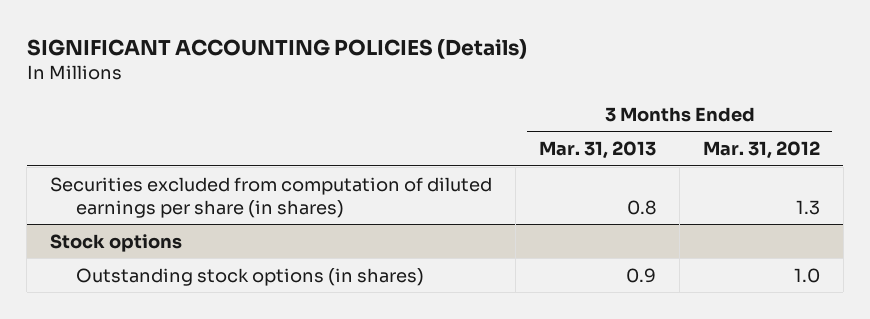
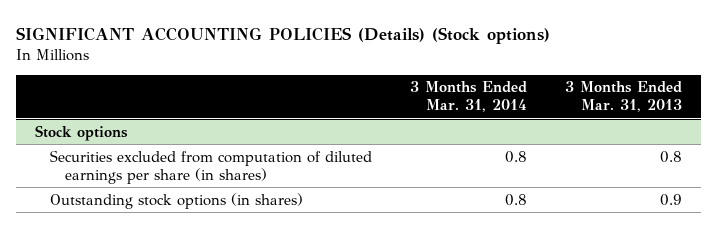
[26,38,527,59] SIGNIFICANT ACCOUNTING POLICIES (Details) -> [16,26,551,44] SIGNIFICANT ACCOUNTING POLICIES (Details) (Stock options)
[702,140,820,159] Mar. 31, 2012 -> none
none -> [410,81,528,113] 3 Months Ended Mar. 31, 2014
[50,176,493,218] Securities excluded from computation of diluted earnings per share (in shares) -> none
none -> [50,149,373,184] Securities excluded from computation of diluted earnings per share (in shares)

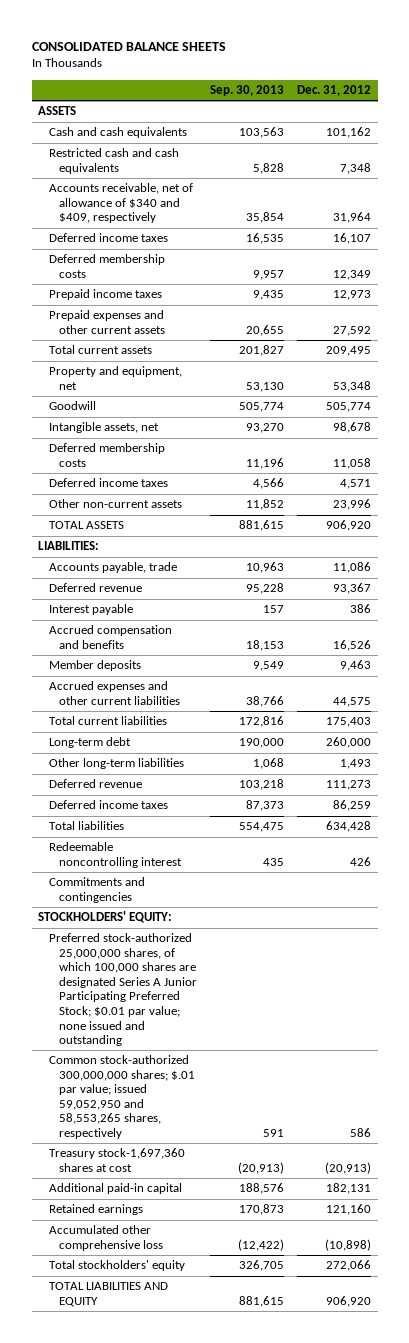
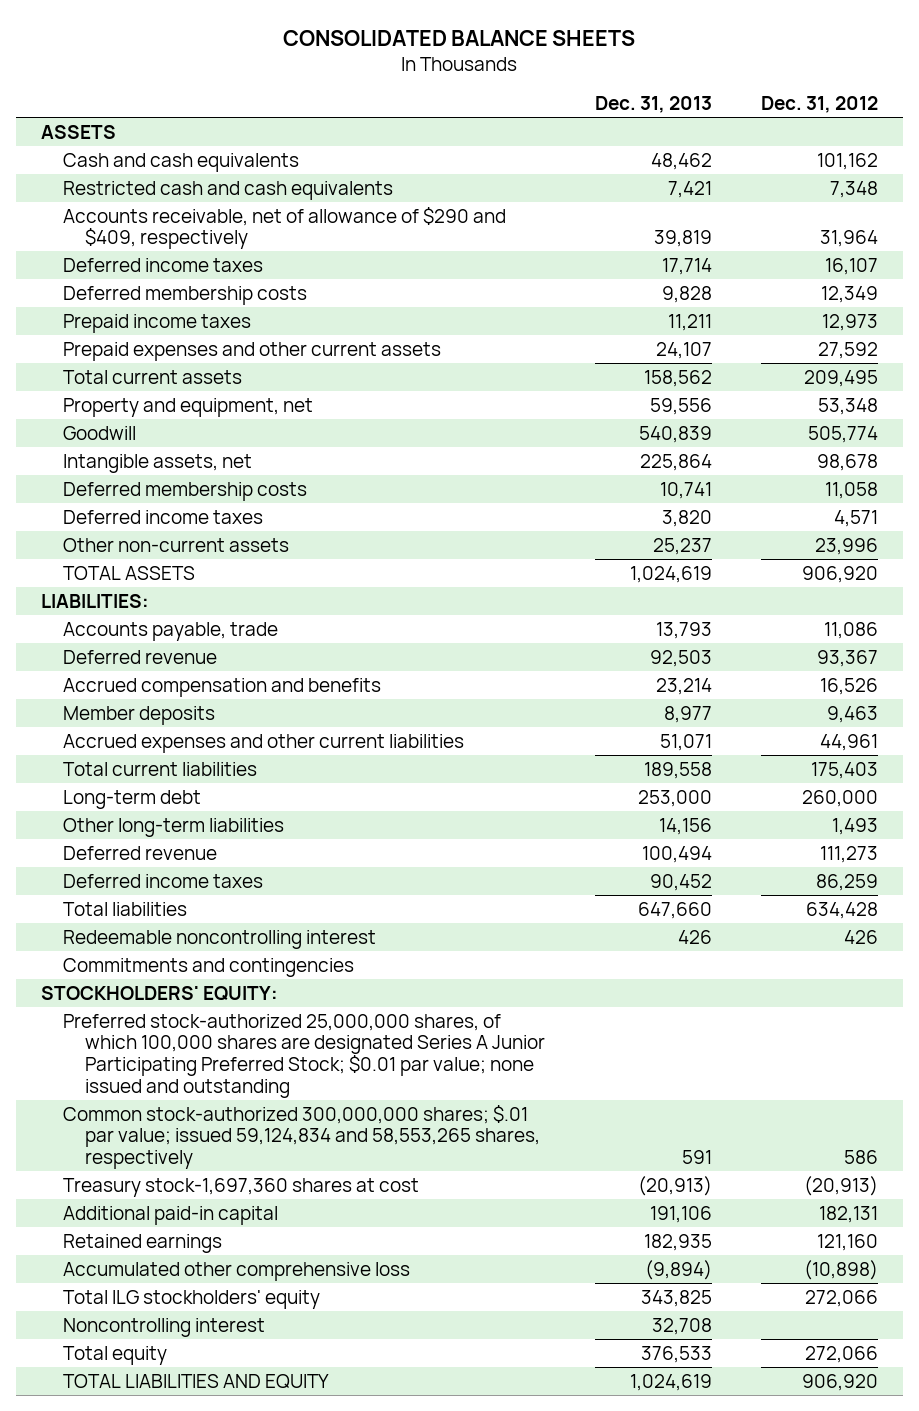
[210,85,285,97] Sep. 30, 2013 -> none
none -> [594,96,712,114] Dec. 31, 2013
[48,183,193,224] Accounts receivable, net of allowance of $340 and $409, respectively -> [63,206,507,250] Accounts receivable, net of allowance of $290 and $409, respectively
[48,604,133,616] Interest payable -> none
[333,696,372,707] 44,575 -> [819,733,878,751] 44,961
[48,1055,196,1140] Common stock-authorized 300,000,000 shares; $.01 par value; issued 59,052,950 and 58,553,265 shares, respectively -> [63,1104,541,1170] Common stock-authorized 300,000,000 shares; $.01 par value; issued 59,124,834 and 58,553,265 shares, respectively
[48,1260,185,1272] Total stockholders' equity -> [63,1289,321,1309] Total ILG stockholders' equity
none -> [63,1317,266,1337] Noncontrolling interest
none -> [63,1345,168,1365] Total equity

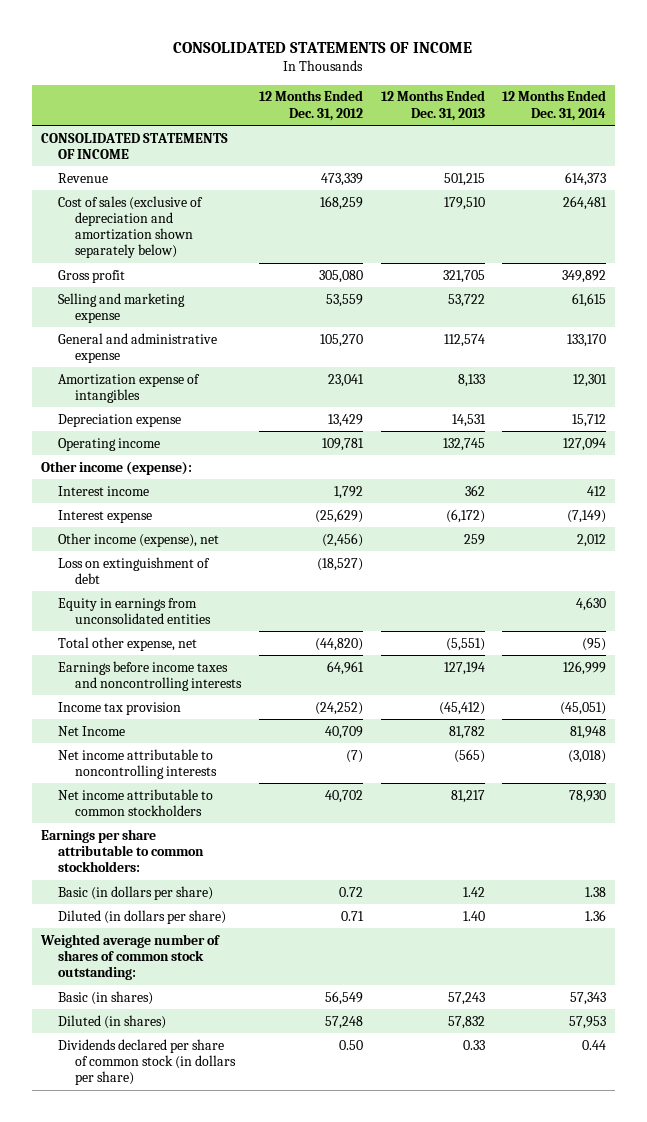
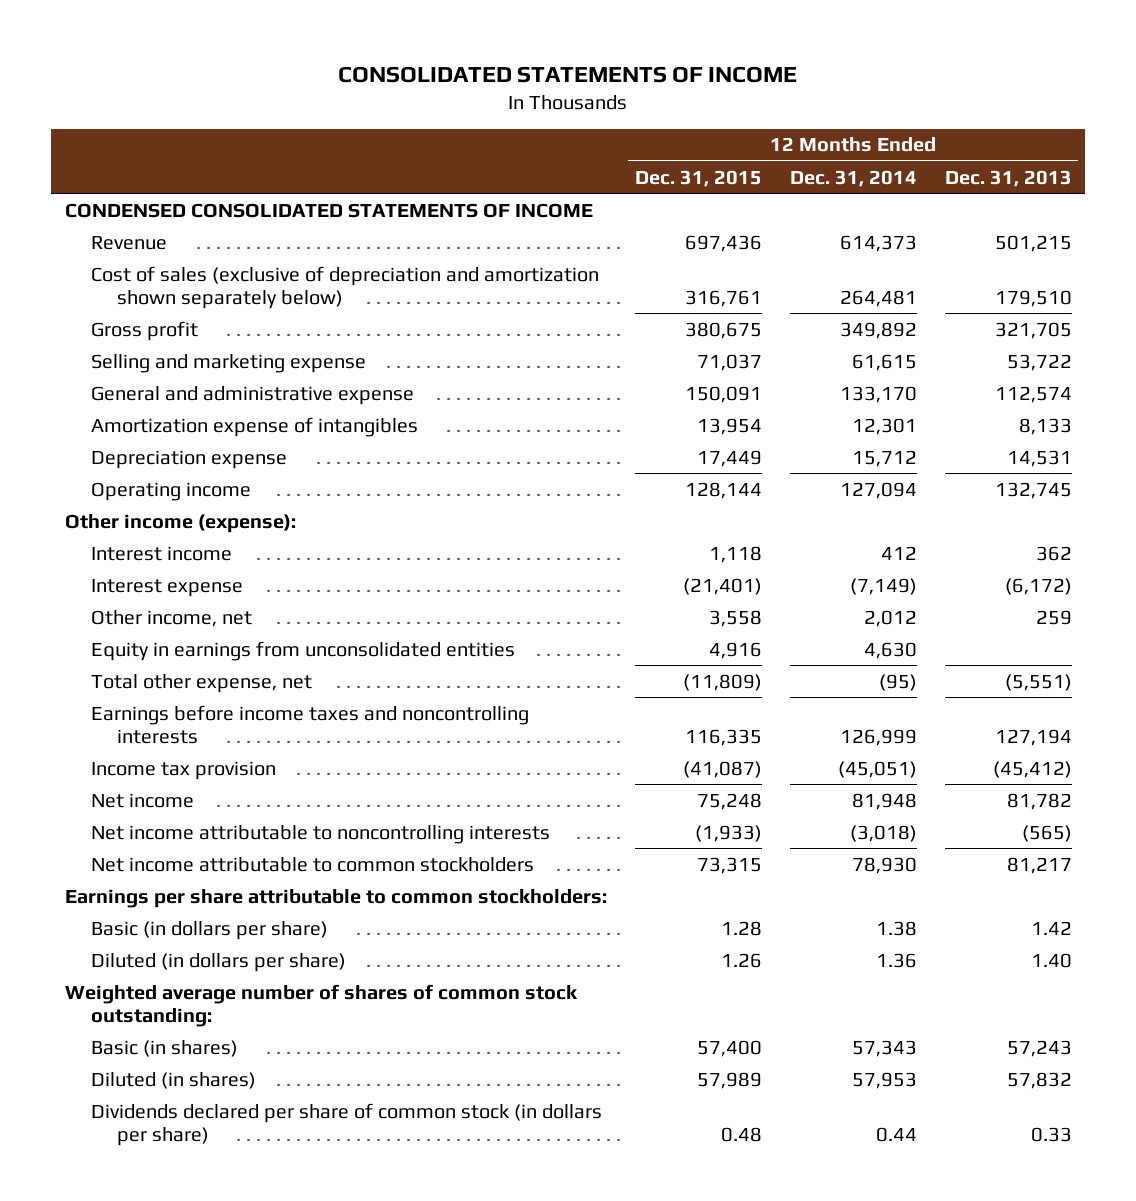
[258,90,363,121] 12 Months Ended Dec. 31, 2012 -> none
none -> [634,169,762,187] Dec. 31, 2015
[40,132,228,159] CONSOLIDATED STATEMENTS OF INCOME -> [64,202,593,218] CONDENSED CONSOLIDATED STATEMENTS OF INCOME
[57,556,210,584] Loss on extinguishment of debt -> none
[57,532,219,547] Other income (expense), net -> [90,609,252,627] Other income, net
[57,725,125,736] Net Income -> [90,792,194,808] Net income

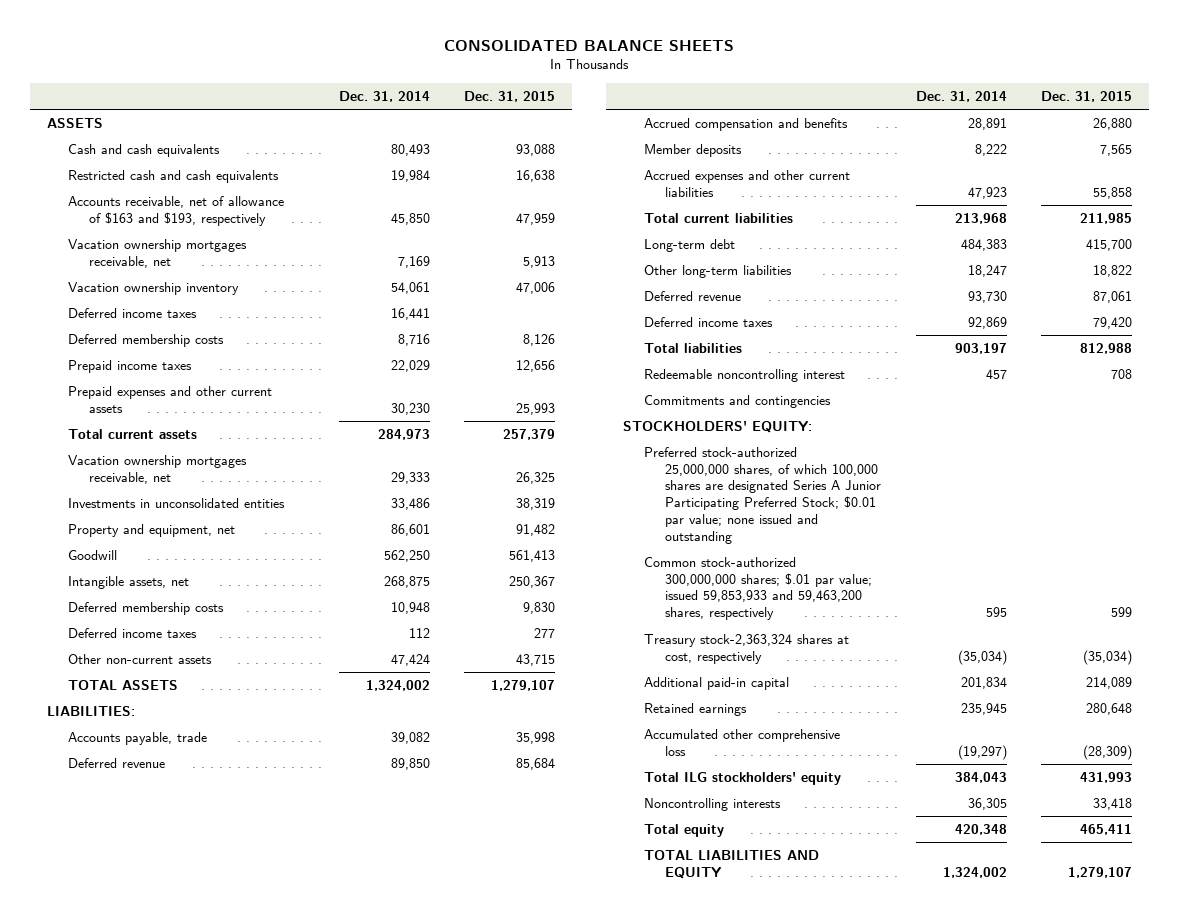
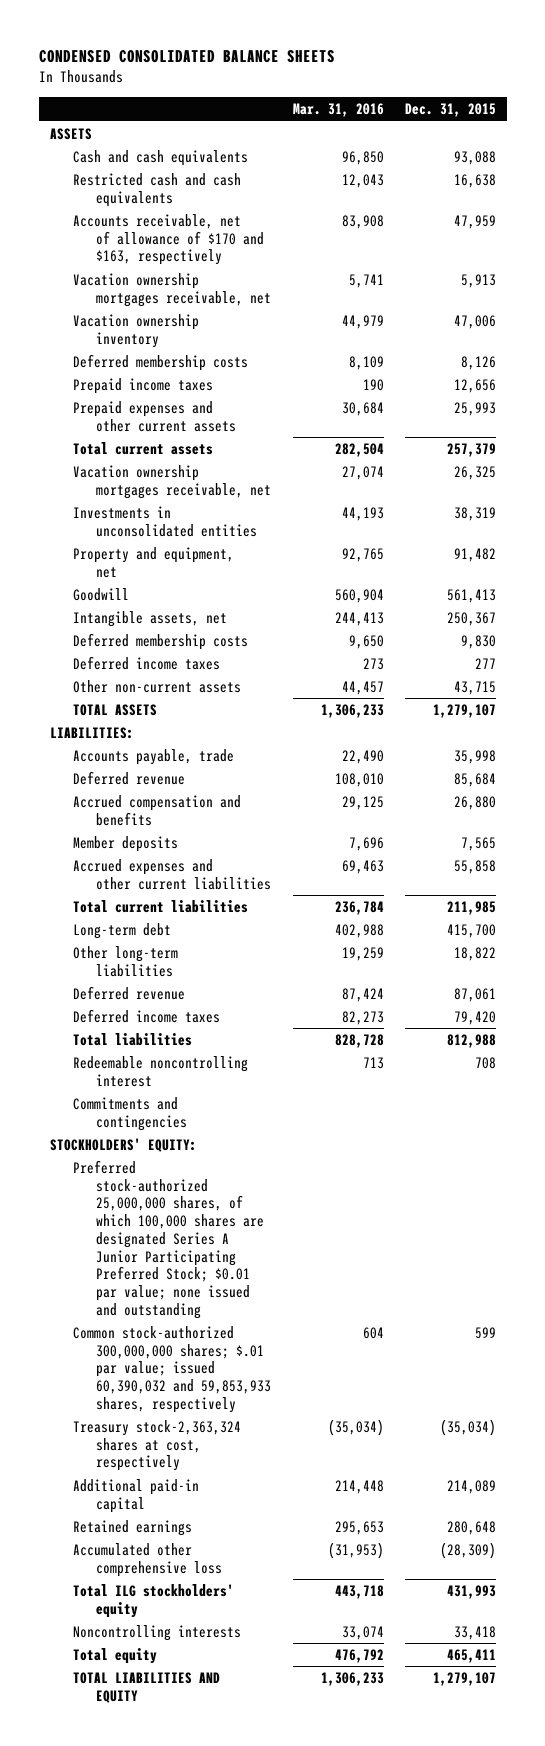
[444,40,735,52] CONSOLIDATED BALANCE SHEETS -> [38,50,335,64] CONDENSED CONSOLIDATED BALANCE SHEETS
[339,90,431,102] Dec. 31, 2014 -> none
none -> [292,103,384,118] Mar. 31, 2016
[68,195,285,226] Accounts receivable, net of allowance of $163 and $193, respectively -> [72,213,265,266] Accounts receivable, net of allowance of $170 and $163, respectively
[68,307,198,318] Deferred income taxes -> none
[644,556,873,621] Common stock-authorized 300,000,000 shares; $.01 par value; issued 59,853,933 and 59,463,200 shares, respectively -> [72,1325,272,1413] Common stock-authorized 300,000,000 shares; $.01 par value; issued 60,390,032 and 59,853,933 shares, respectively

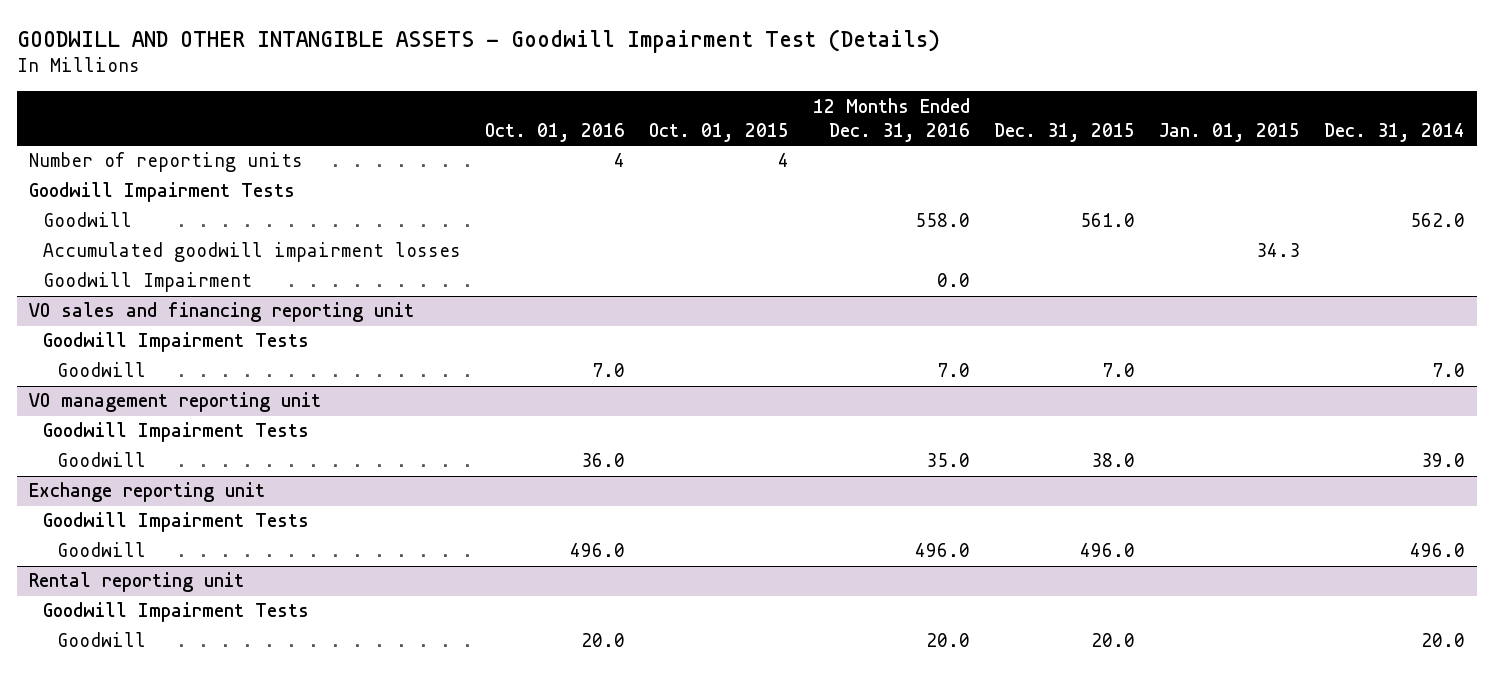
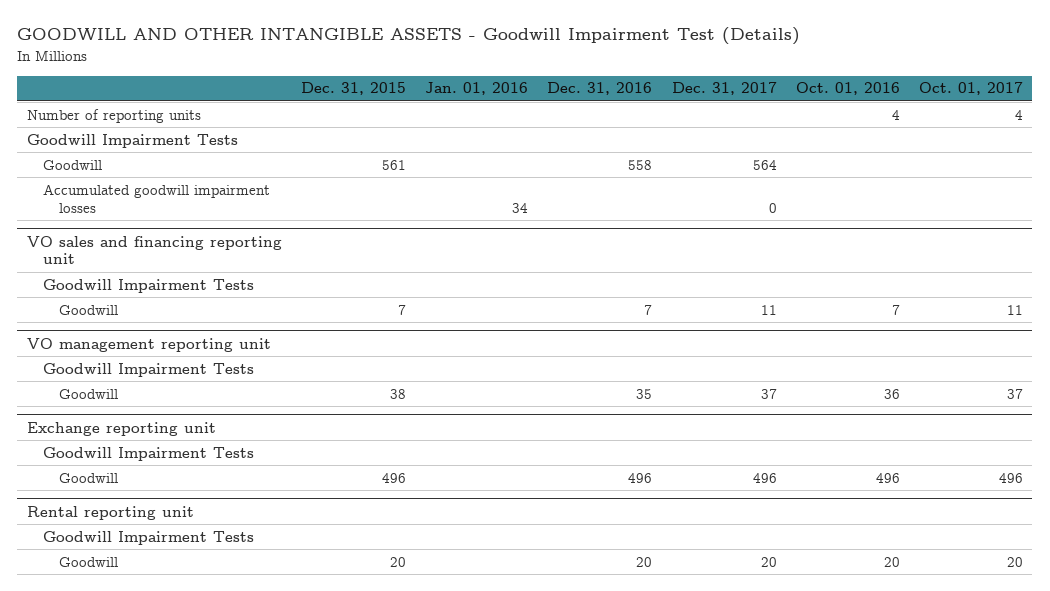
[649,122,790,142] Oct. 01, 2015 -> none
[813,97,971,142] 12 Months Ended Dec. 31, 2016 -> none
[1159,122,1301,142] Jan. 01, 2015 -> none
[1324,122,1466,142] Dec. 31, 2014 -> none
none -> [425,82,529,96] Jan. 01, 2016
none -> [547,82,653,96] Dec. 31, 2016
none -> [671,82,777,96] Dec. 31, 2017
none -> [918,82,1023,96] Oct. 01, 2017
[1080,213,1136,228] 561.0 -> [381,159,406,170] 561
[43,272,253,293] Goodwill Impairment -> none
[592,363,626,378] 7.0 -> [891,304,900,315] 7
[1102,363,1136,378] 7.0 -> [397,304,406,315] 7
[581,453,626,468] 36.0 -> [883,388,900,399] 36
[1091,453,1136,468] 38.0 -> [389,388,406,399] 38
[570,543,626,558] 496.0 -> [875,472,900,483] 496
[1080,543,1136,558] 496.0 -> [381,472,406,483] 496
[581,633,626,648] 20.0 -> [883,556,900,567] 20
[1091,633,1136,648] 20.0 -> [389,556,406,567] 20

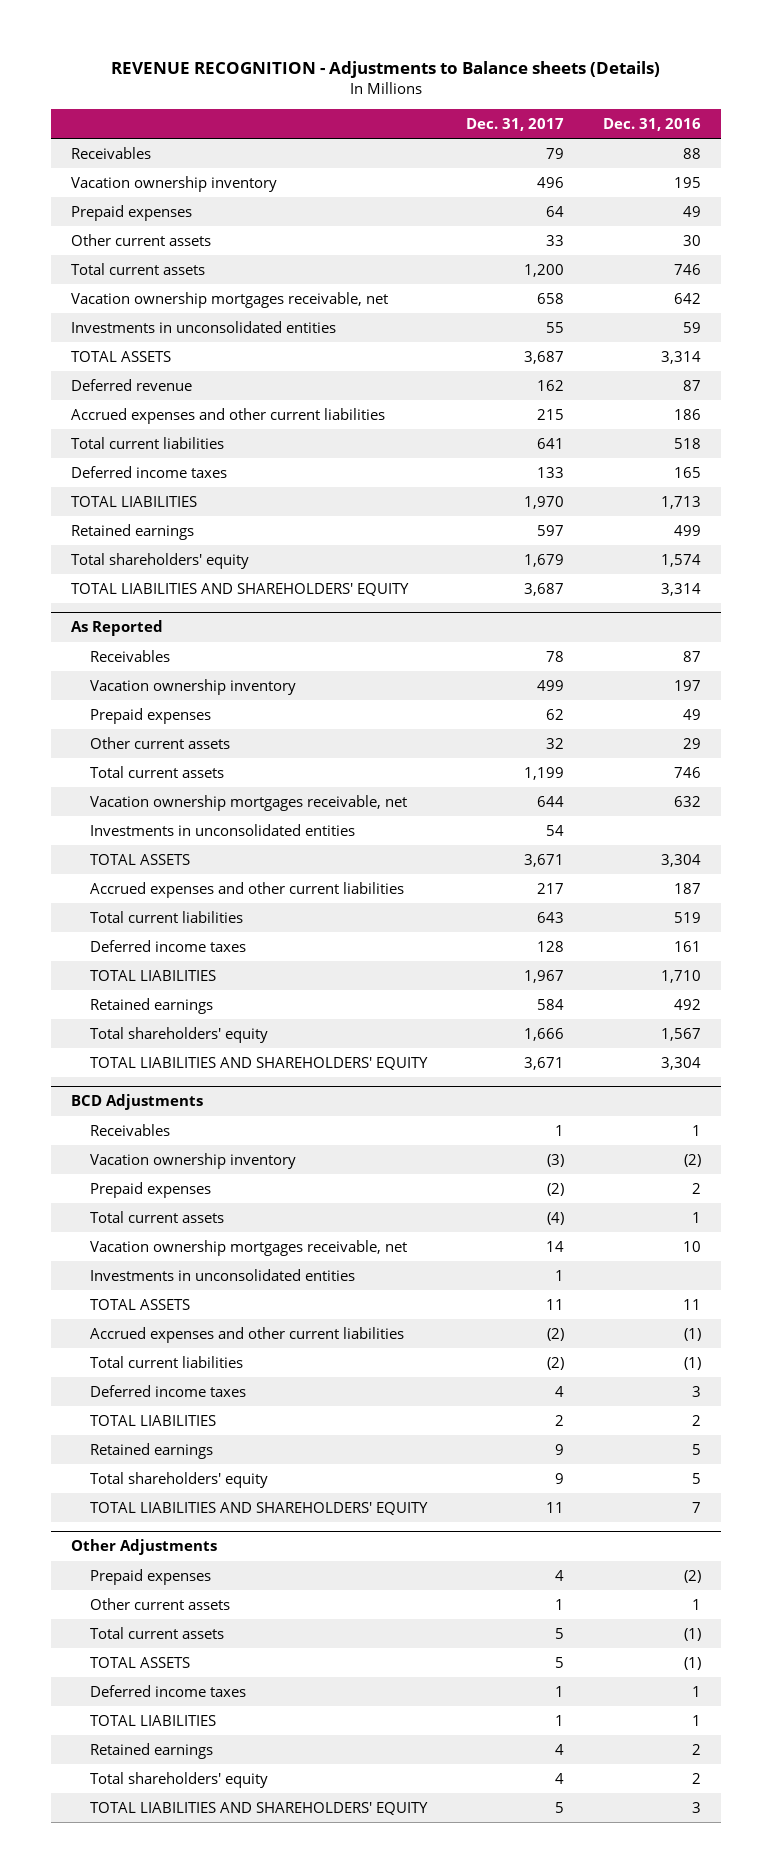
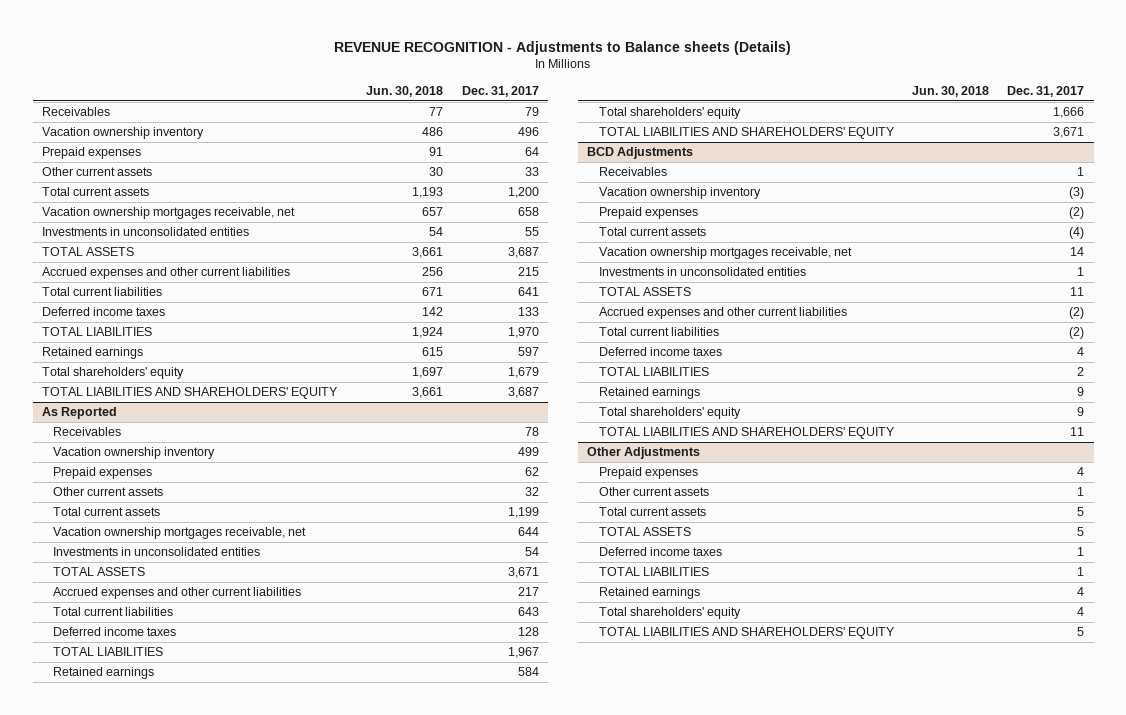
[603,117,702,131] Dec. 31, 2016 -> none
none -> [366,85,444,97] Jun. 30, 2018
[70,378,192,391] Deferred revenue -> none

